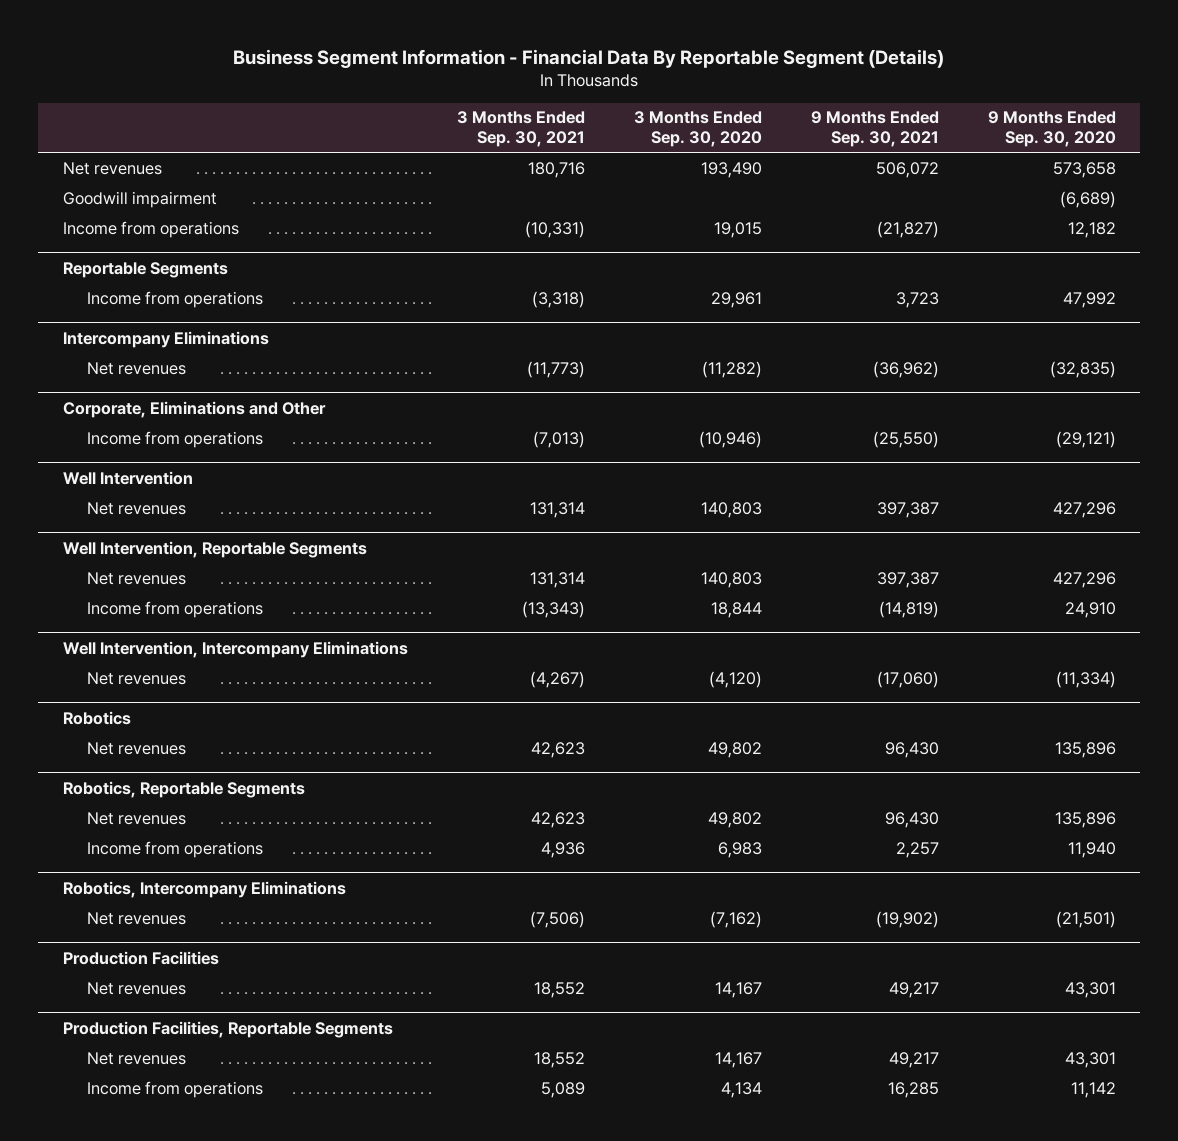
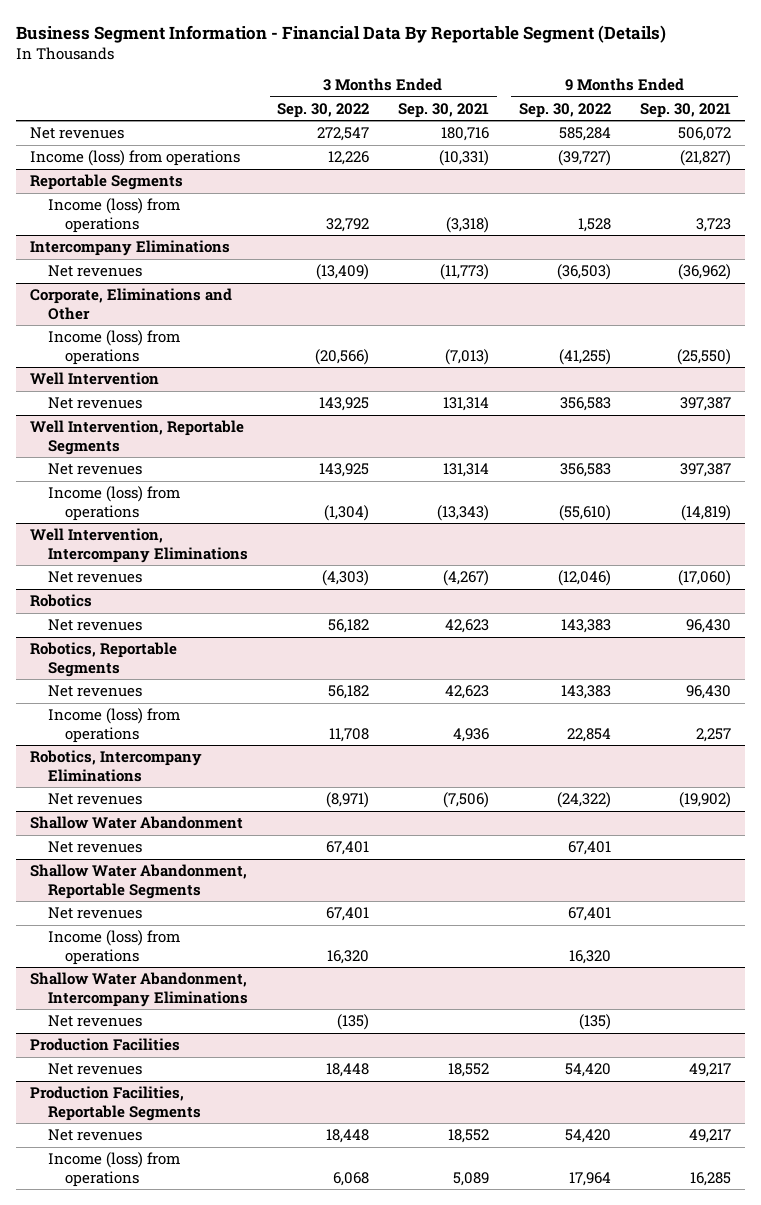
[633,111,762,148] 3 Months Ended Sep. 30, 2020 -> none
[987,111,1116,148] 9 Months Ended Sep. 30, 2020 -> none
none -> [276,102,369,118] Sep. 30, 2022
none -> [518,102,611,118] Sep. 30, 2022
[62,190,217,208] Goodwill impairment -> none
[62,220,239,238] Income from operations -> [30,150,241,167] Income (loss) from operations
[87,290,264,308] Income from operations -> [47,198,180,233] Income (loss) from operations
[87,430,264,448] Income from operations -> [47,330,180,365] Income (loss) from operations
[87,600,264,618] Income from operations -> [47,486,180,521] Income (loss) from operations
[87,840,264,858] Income from operations -> [47,708,180,743] Income (loss) from operations
none -> [30,816,244,830] Shallow Water Abandonment
none -> [47,841,142,854] Net revenues
none -> [30,864,248,899] Shallow Water Abandonment, Reportable Segments
none -> [47,907,142,920] Net revenues
none -> [47,930,180,965] Income (loss) from operations
none -> [30,972,248,1007] Shallow Water Abandonment, Intercompany Eliminations
none -> [47,1015,142,1028] Net revenues
[87,1080,264,1098] Income from operations -> [47,1152,180,1187] Income (loss) from operations

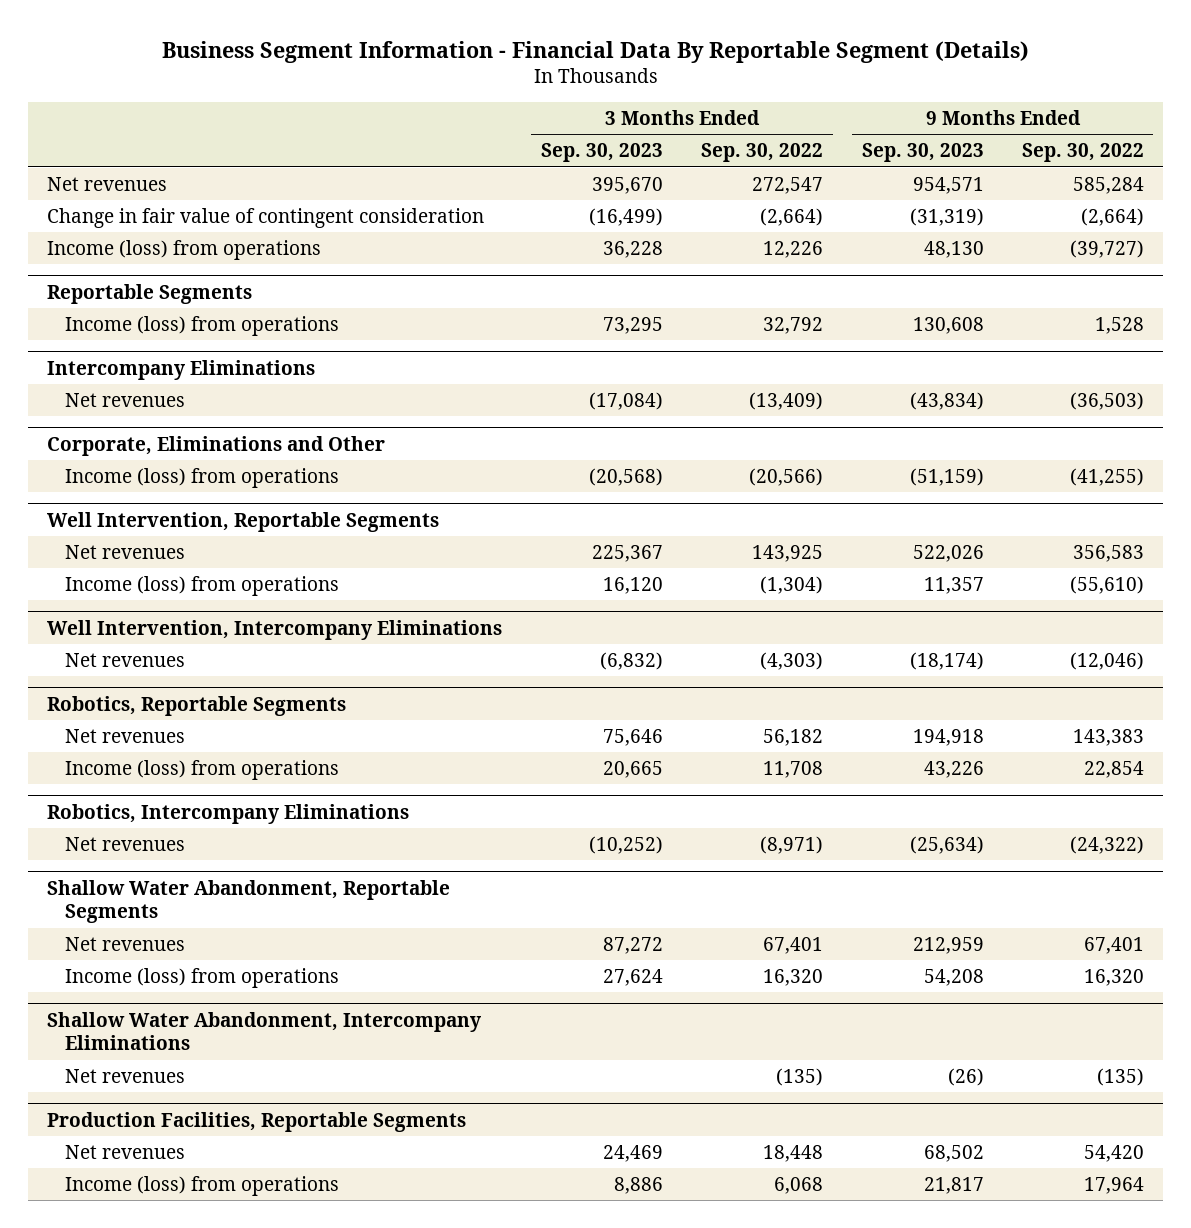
[398,102,490,118] Sep. 30, 2021 -> none
[639,102,731,118] Sep. 30, 2021 -> none
none -> [540,143,663,163] Sep. 30, 2023
none -> [861,143,984,163] Sep. 30, 2023
none -> [47,207,485,228] Change in fair value of contingent consideration
[30,372,160,386] Well Intervention -> none
[47,397,142,410] Net revenues -> none
[30,594,93,608] Robotics -> none
[47,619,142,632] Net revenues -> none
[30,816,244,830] Shallow Water Abandonment -> none
[47,841,142,854] Net revenues -> none
[30,1038,181,1052] Production Facilities -> none
[47,1063,142,1076] Net revenues -> none

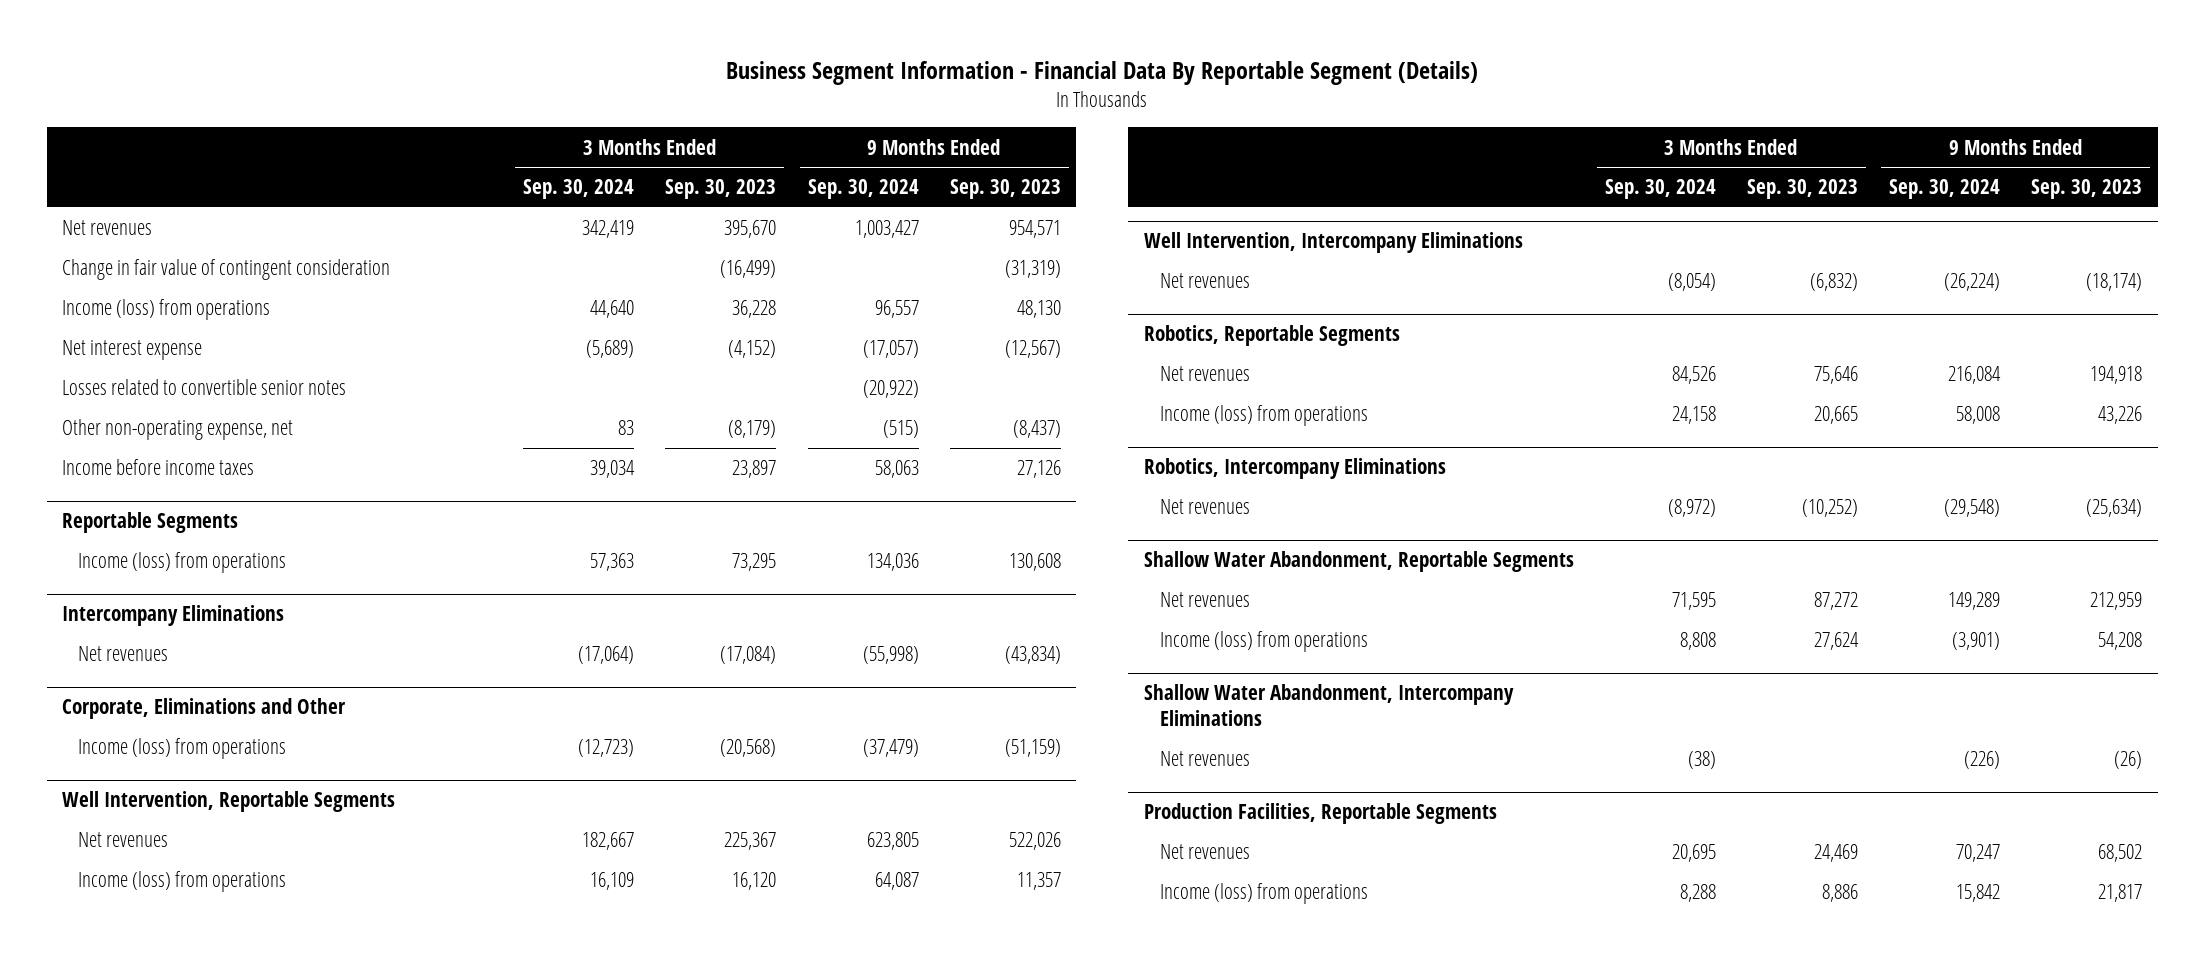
[701,143,824,163] Sep. 30, 2022 -> none
[1021,143,1144,163] Sep. 30, 2022 -> none
none -> [523,179,635,200] Sep. 30, 2024
none -> [807,179,919,200] Sep. 30, 2024
none -> [62,340,203,361] Net interest expense
none -> [62,379,347,396] Losses related to convertible senior notes
none -> [62,419,294,441] Other non-operating expense, net
none -> [62,459,255,476] Income before income taxes

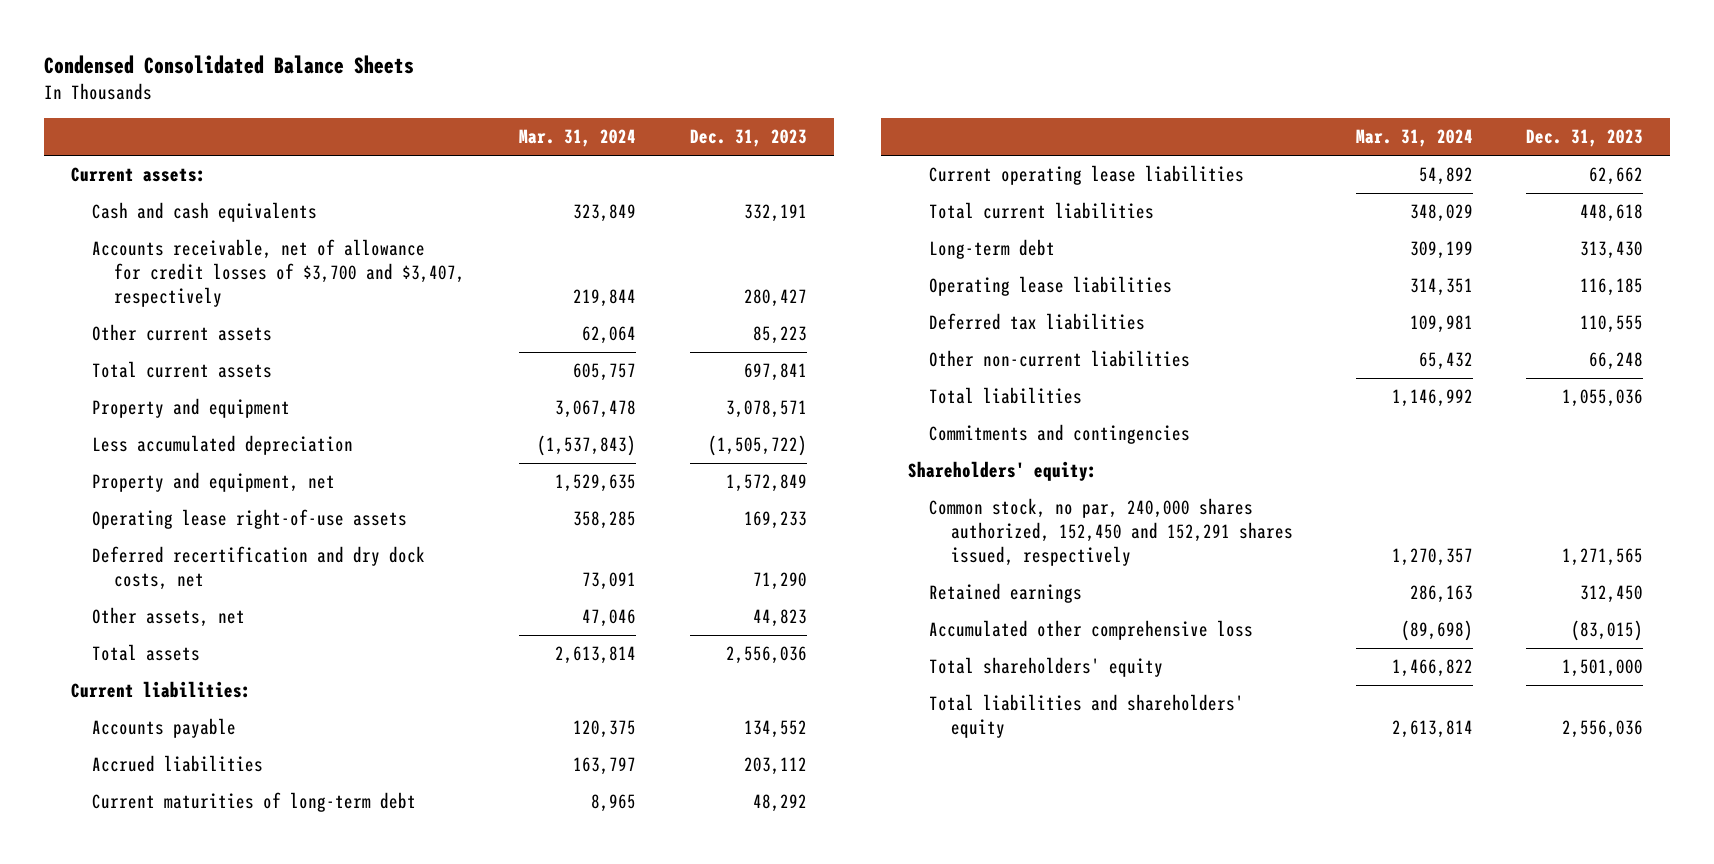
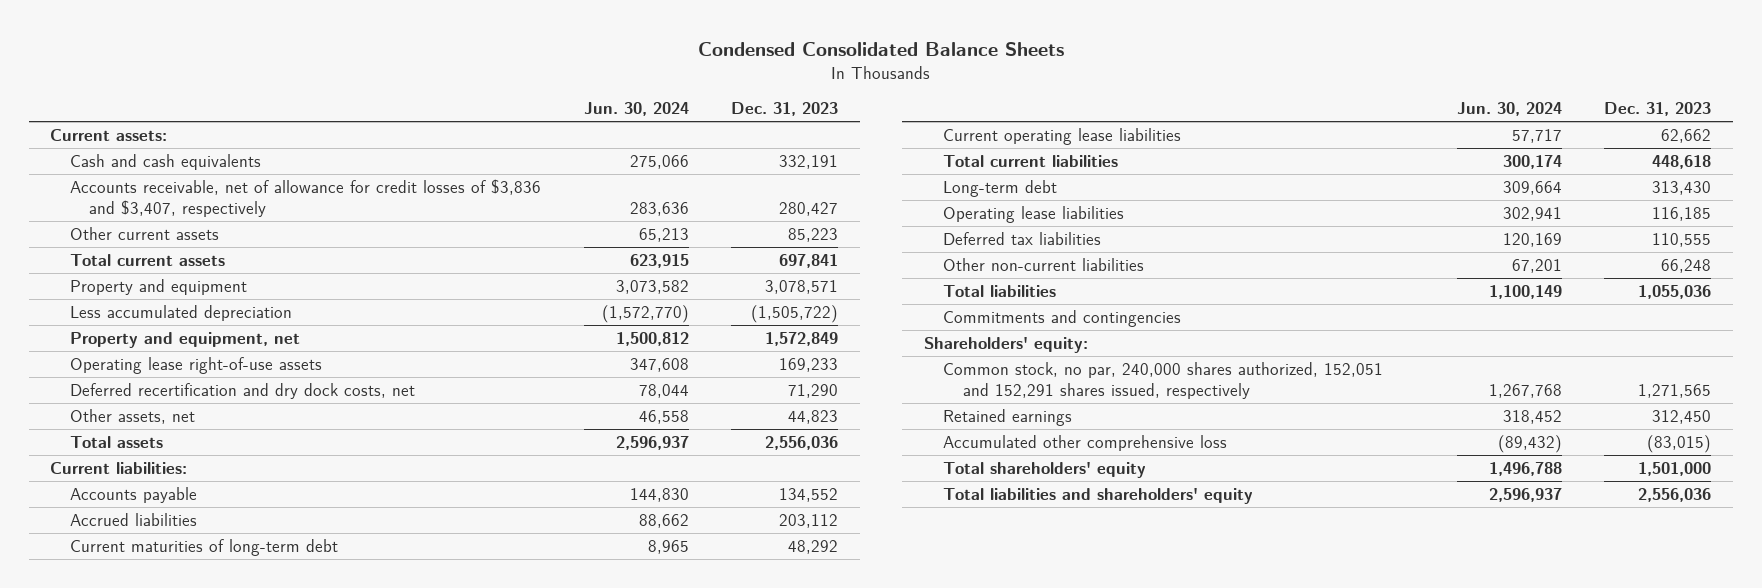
[518,129,636,148] Mar. 31, 2024 -> none
none -> [583,102,689,117] Jun. 30, 2024
[92,239,465,307] Accounts receivable, net of allowance for credit losses of $3,700 and $3,407, respectively -> [69,178,541,218] Accounts receivable, net of allowance for credit losses of $3,836 and $3,407, respectively
[929,498,1293,566] Common stock, no par, 240,000 shares authorized, 152,450 and 152,291 shares issued, respectively -> [943,361,1384,400] Common stock, no par, 240,000 shares authorized, 152,051 and 152,291 shares issued, respectively

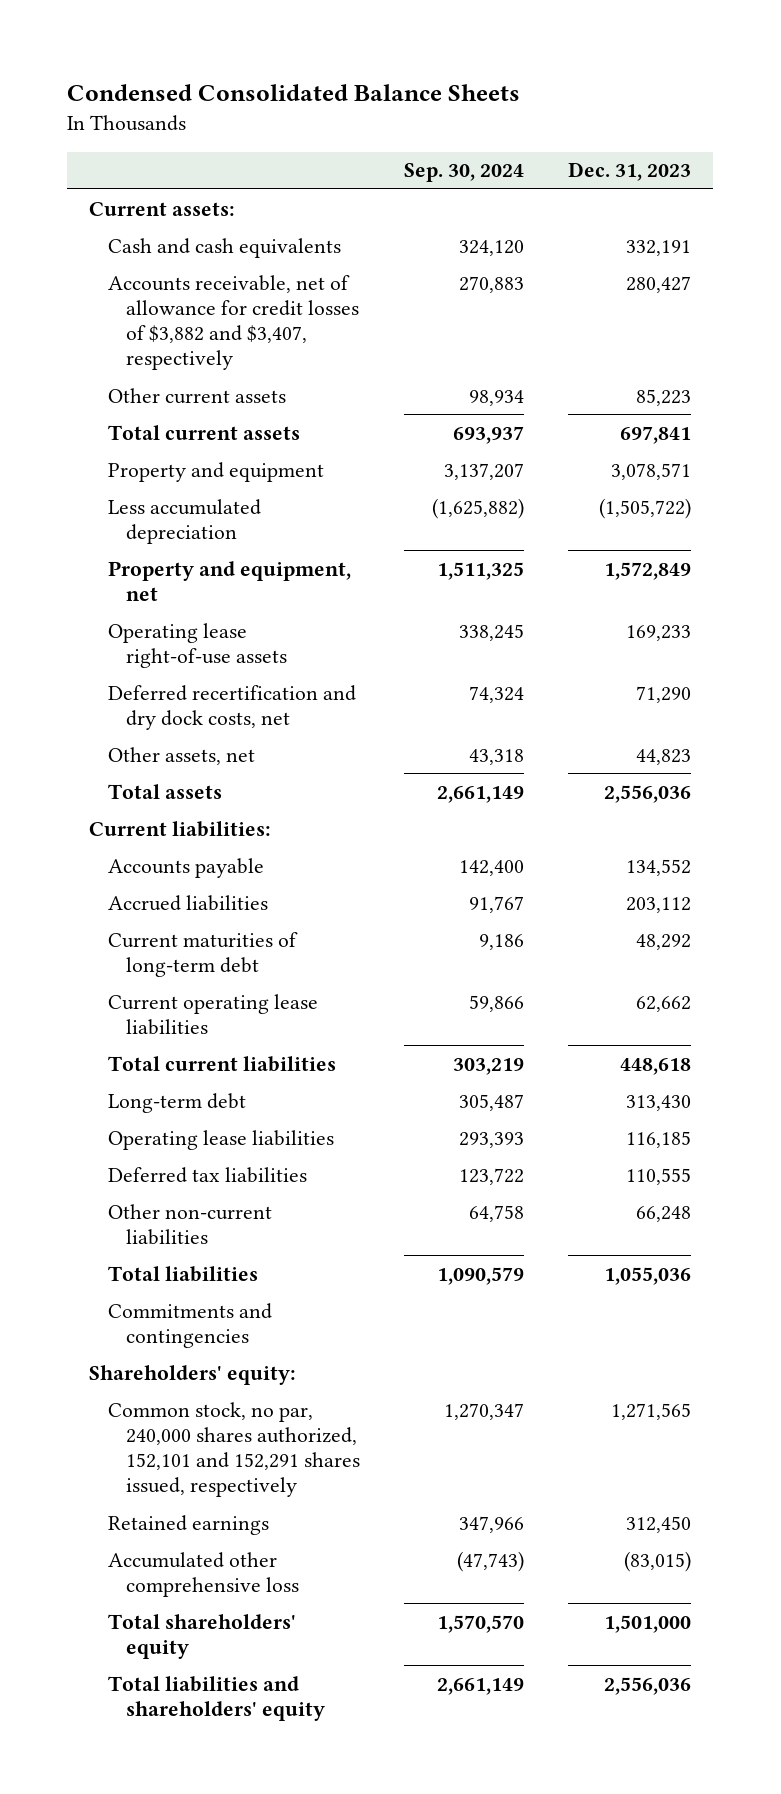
[583,102,689,117] Jun. 30, 2024 -> none
none -> [404,163,525,183] Sep. 30, 2024
[69,178,541,218] Accounts receivable, net of allowance for credit losses of $3,836 and $3,407, respectively -> [107,274,360,371] Accounts receivable, net of allowance for credit losses of $3,882 and $3,407, respectively
[943,361,1384,400] Common stock, no par, 240,000 shares authorized, 152,051 and 152,291 shares issued, respectively -> [107,1401,361,1498] Common stock, no par, 240,000 shares authorized, 152,101 and 152,291 shares issued, respectively

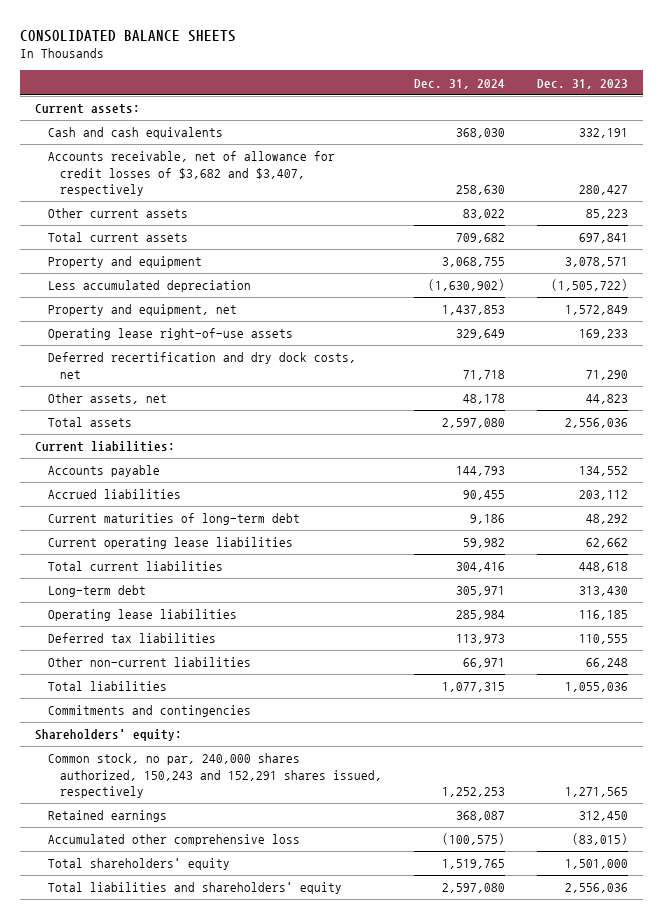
[67,83,521,101] Condensed Consolidated Balance Sheets -> [19,29,236,42] CONSOLIDATED BALANCE SHEETS
[404,163,525,183] Sep. 30, 2024 -> none
none -> [413,78,505,89] Dec. 31, 2024
[107,274,360,371] Accounts receivable, net of allowance for credit losses of $3,882 and $3,407, respectively -> [47,151,335,197] Accounts receivable, net of allowance for credit losses of $3,682 and $3,407, respectively
[107,1401,361,1498] Common stock, no par, 240,000 shares authorized, 152,101 and 152,291 shares issued, respectively -> [47,753,383,799] Common stock, no par, 240,000 shares authorized, 150,243 and 152,291 shares issued, respectively

